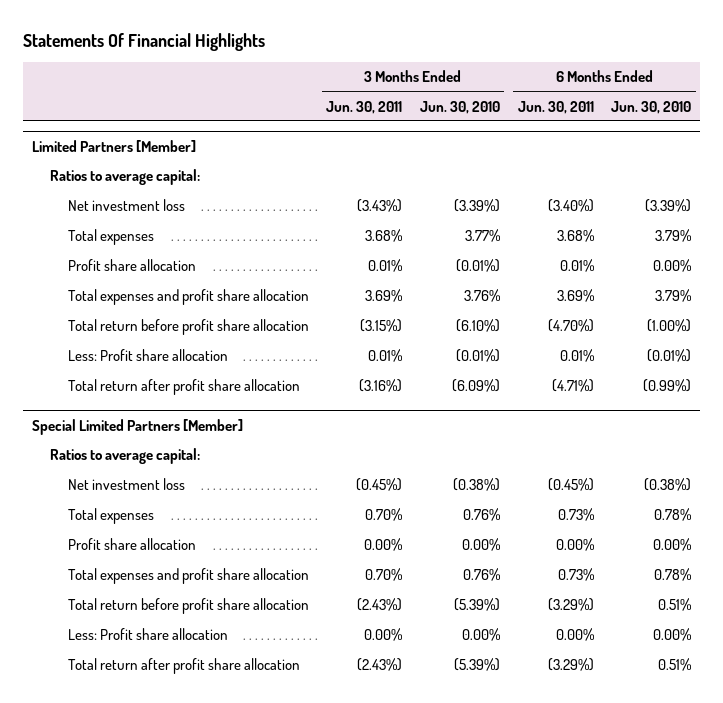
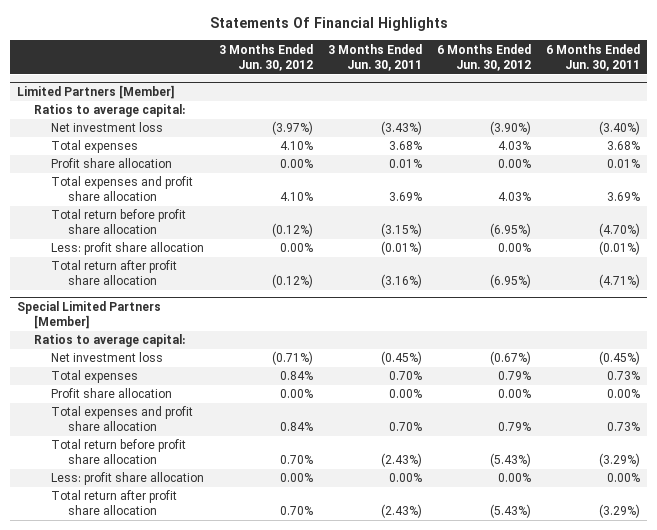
[420,100,501,114] Jun. 30, 2010 -> none
[611,100,692,114] Jun. 30, 2010 -> none
none -> [219,43,314,71] 3 Months Ended Jun. 30, 2012
none -> [436,43,531,71] 6 Months Ended Jun. 30, 2012
[67,349,228,362] Less: Profit share allocation -> [51,242,205,256] Less: profit share allocation
[368,349,403,363] 0.01% -> [380,241,422,256] (0.01%)
[559,349,594,363] 0.01% -> [598,241,640,256] (0.01%)
[67,628,228,641] Less: Profit share allocation -> [51,472,205,486] Less: profit share allocation

